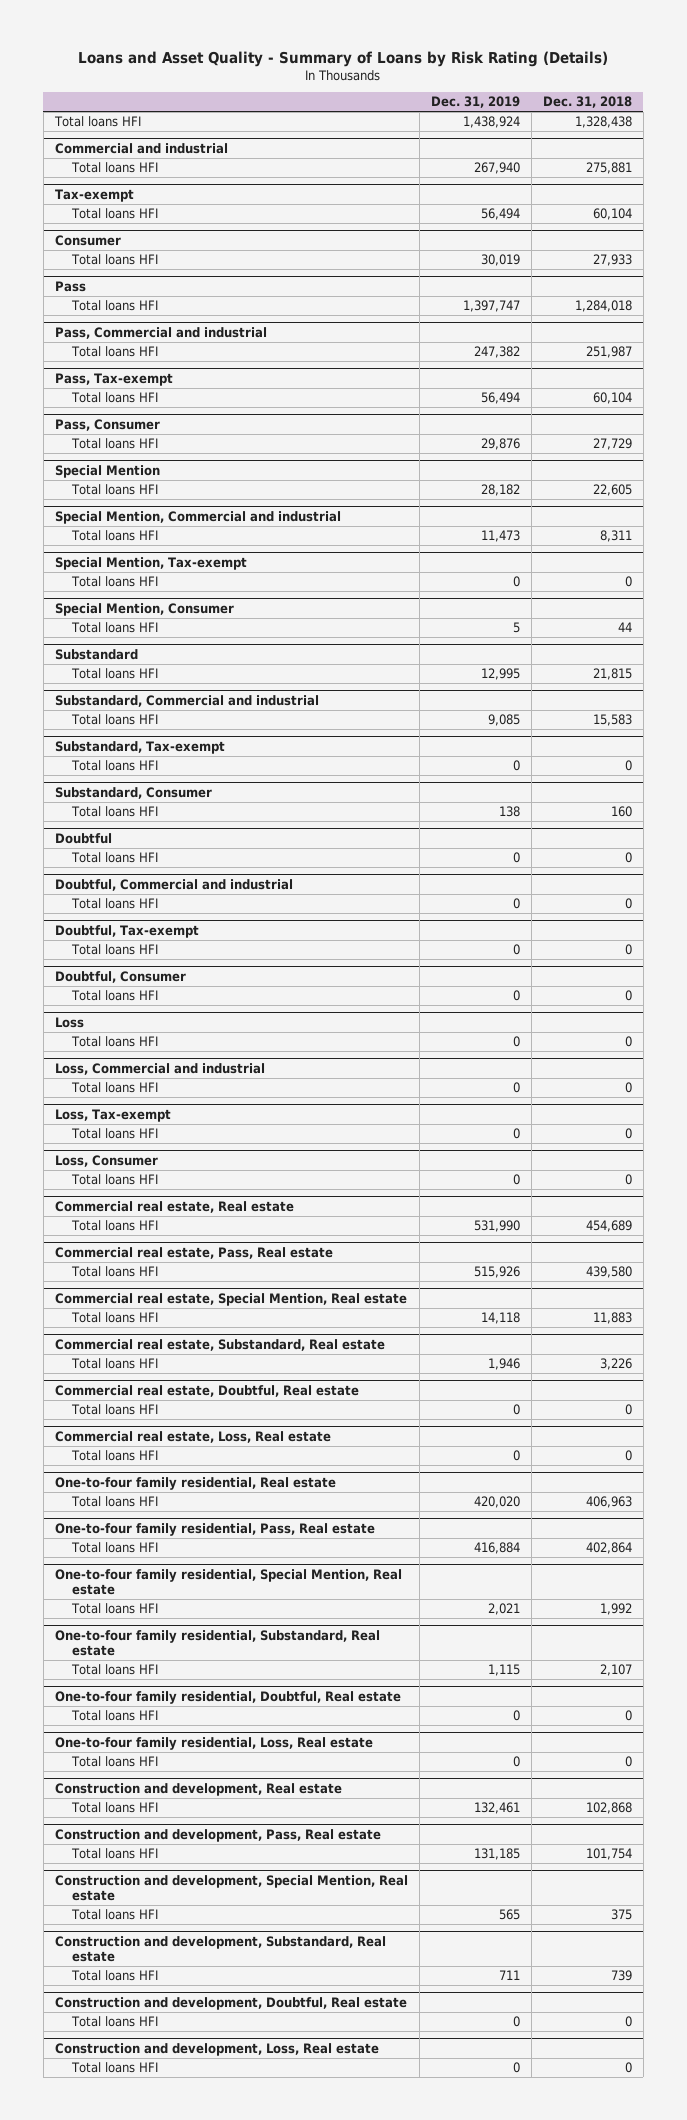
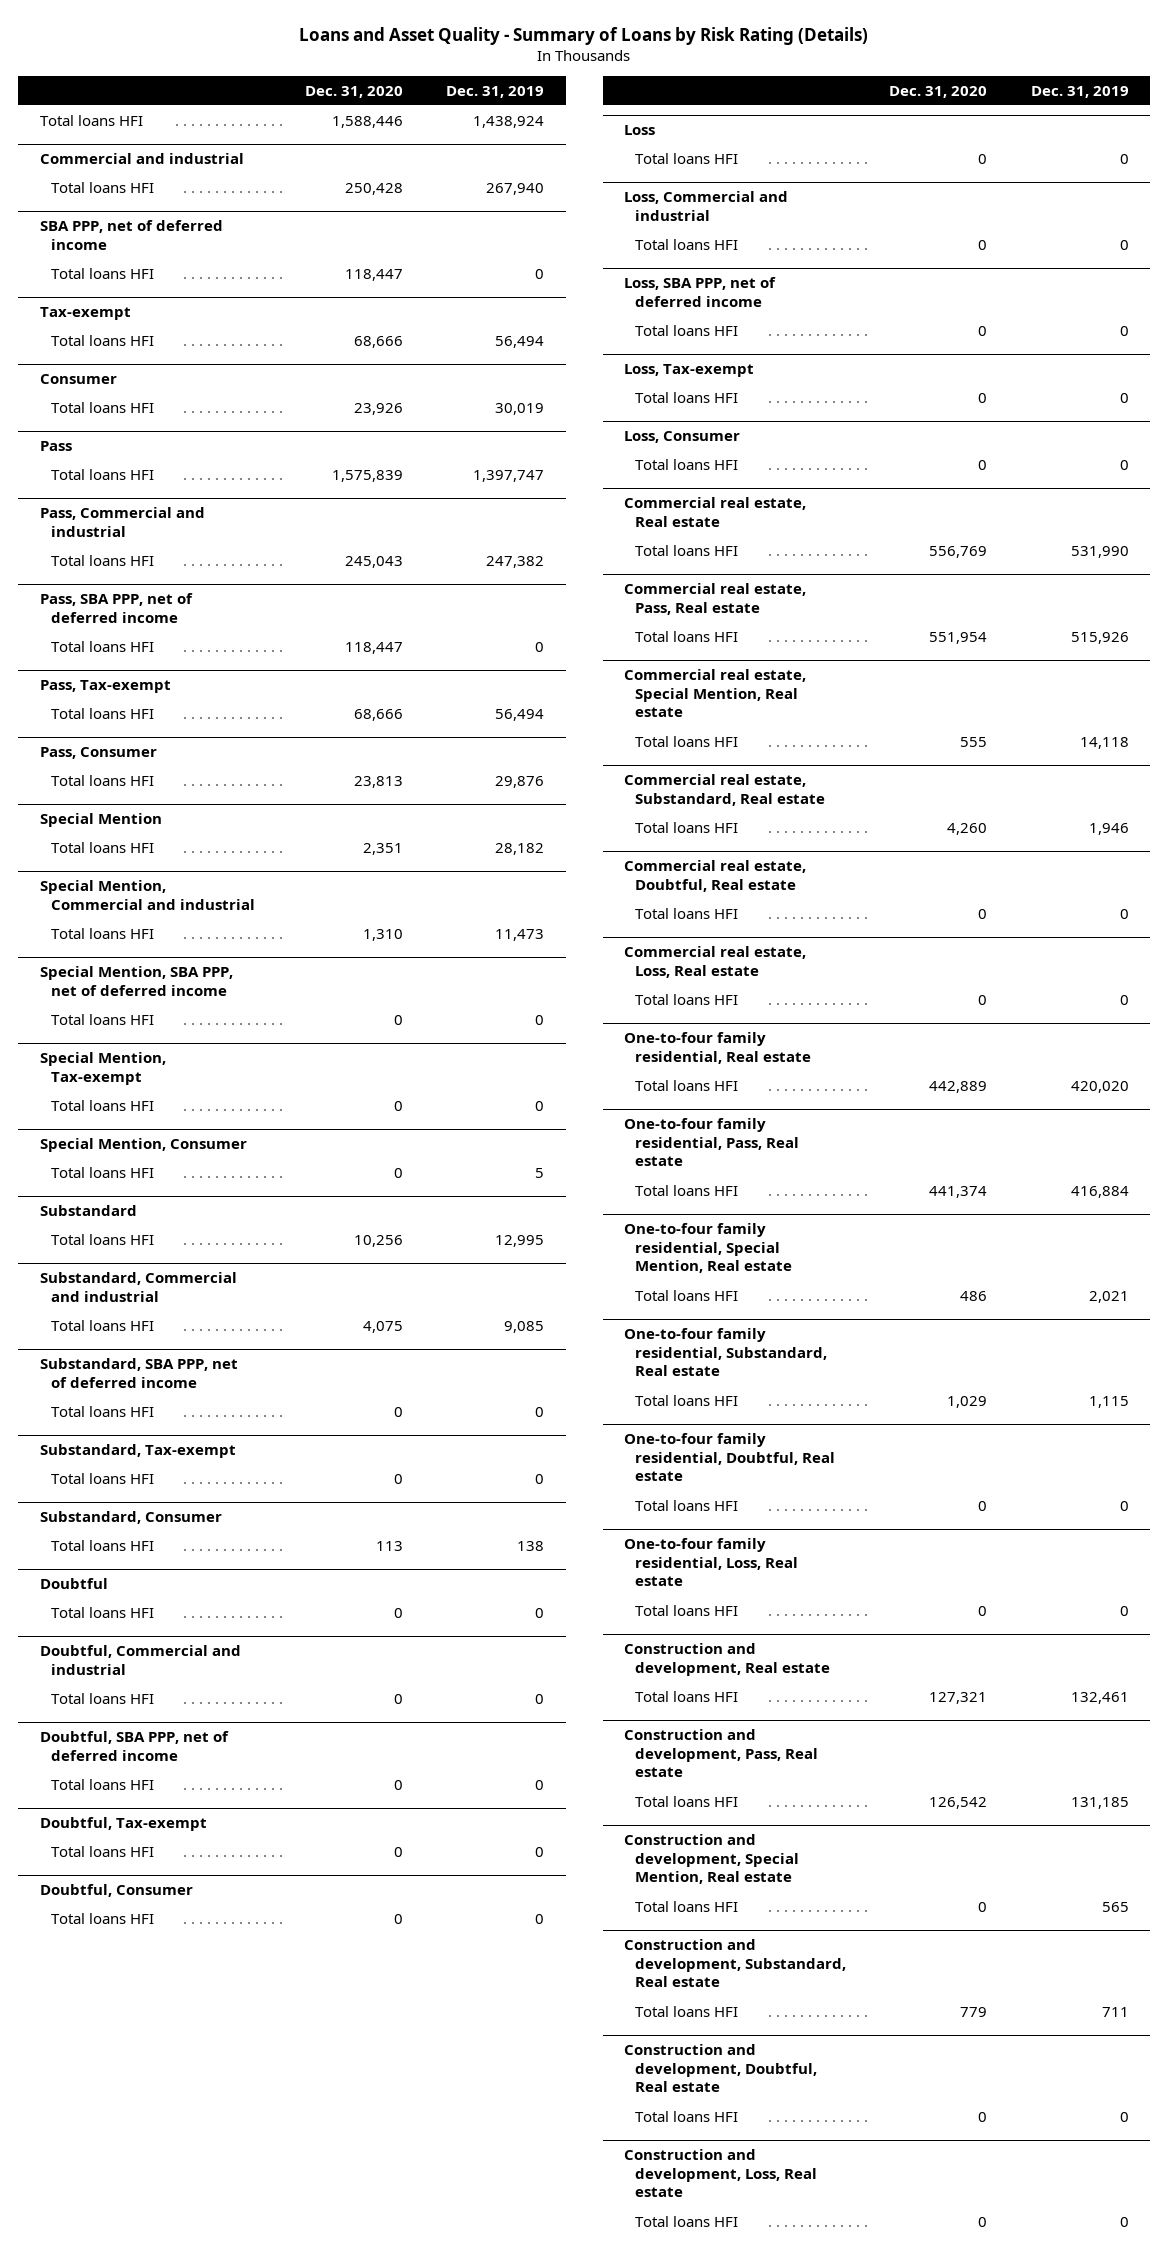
[542,96,632,109] Dec. 31, 2018 -> none
none -> [304,85,403,98] Dec. 31, 2020
none -> [39,220,223,250] SBA PPP, net of deferred income
none -> [50,267,154,279] Total loans HFI
none -> [39,593,193,623] Pass, SBA PPP, net of deferred income
none -> [50,640,154,652] Total loans HFI
none -> [39,966,233,996] Special Mention, SBA PPP, net of deferred income
none -> [50,1013,154,1025] Total loans HFI
none -> [39,1358,238,1388] Substandard, SBA PPP, net of deferred income
none -> [50,1405,154,1417] Total loans HFI
none -> [39,1731,229,1761] Doubtful, SBA PPP, net of deferred income
none -> [50,1778,154,1790] Total loans HFI
none -> [624,277,777,307] Loss, SBA PPP, net of deferred income
none -> [635,324,739,336] Total loans HFI

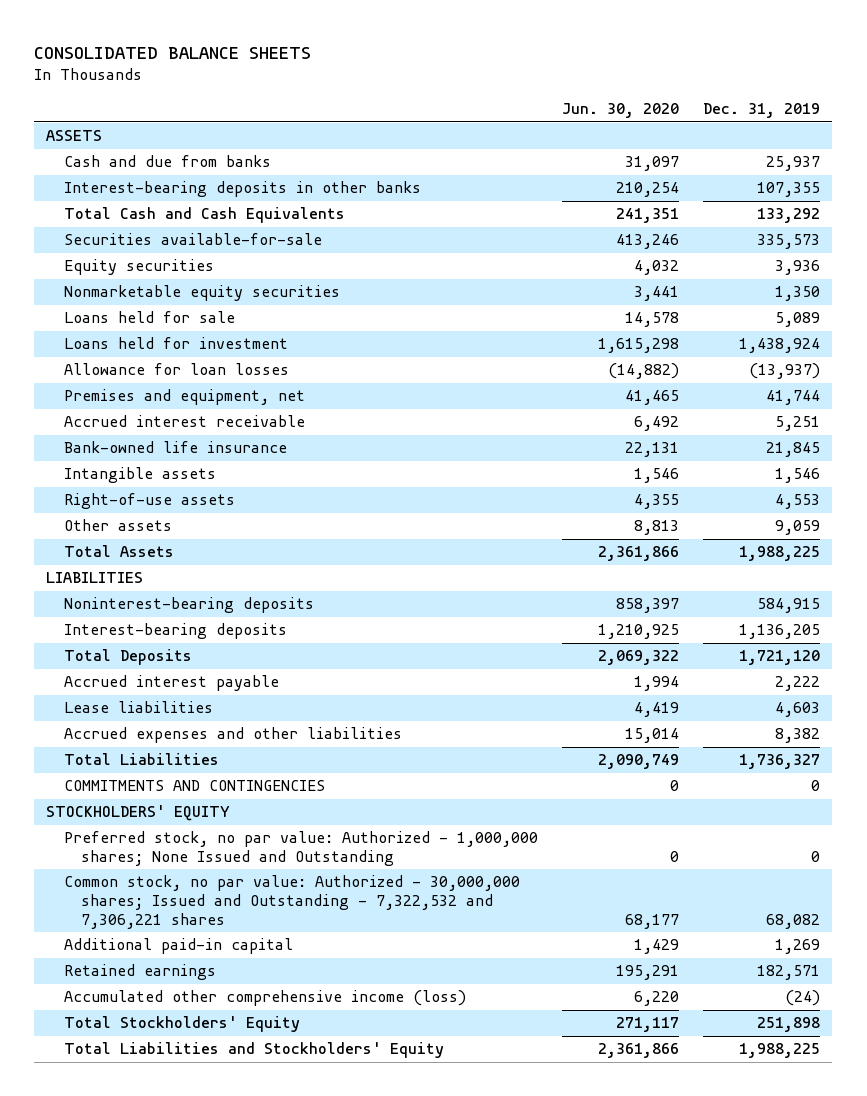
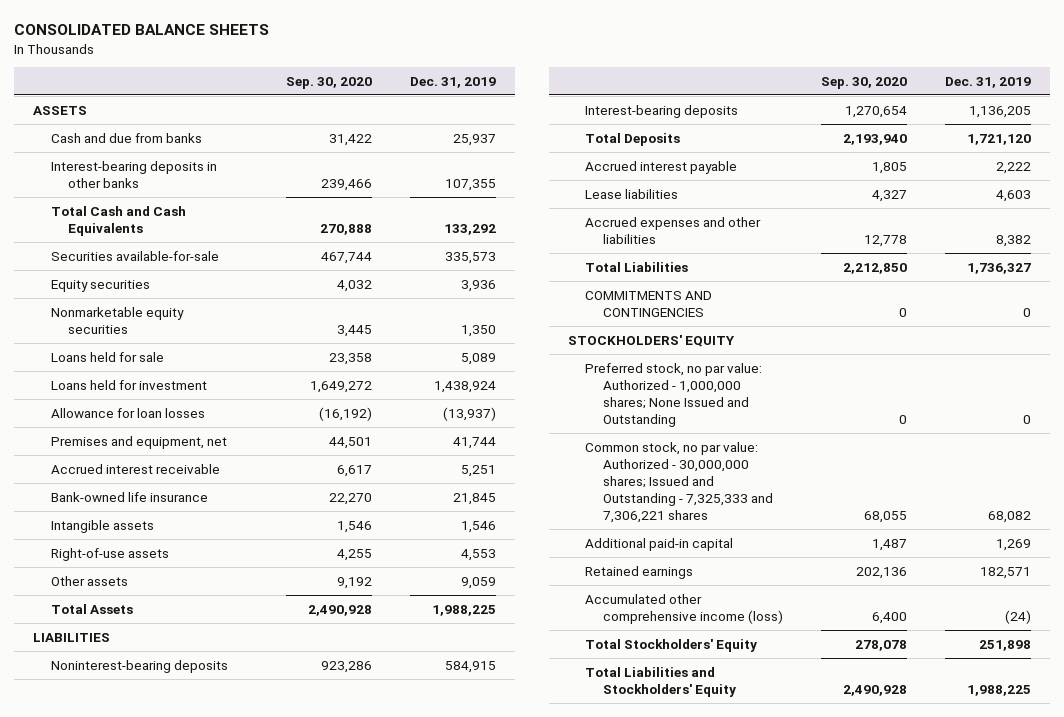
[562,103,680,119] Jun. 30, 2020 -> none
none -> [286,76,373,89] Sep. 30, 2020
[63,875,520,929] Common stock, no par value: Authorized - 30,000,000 shares; Issued and Outstanding - 7,322,532 and 7,306,221 shares -> [585,441,773,524] Common stock, no par value: Authorized - 30,000,000 shares; Issued and Outstanding - 7,325,333 and 7,306,221 shares

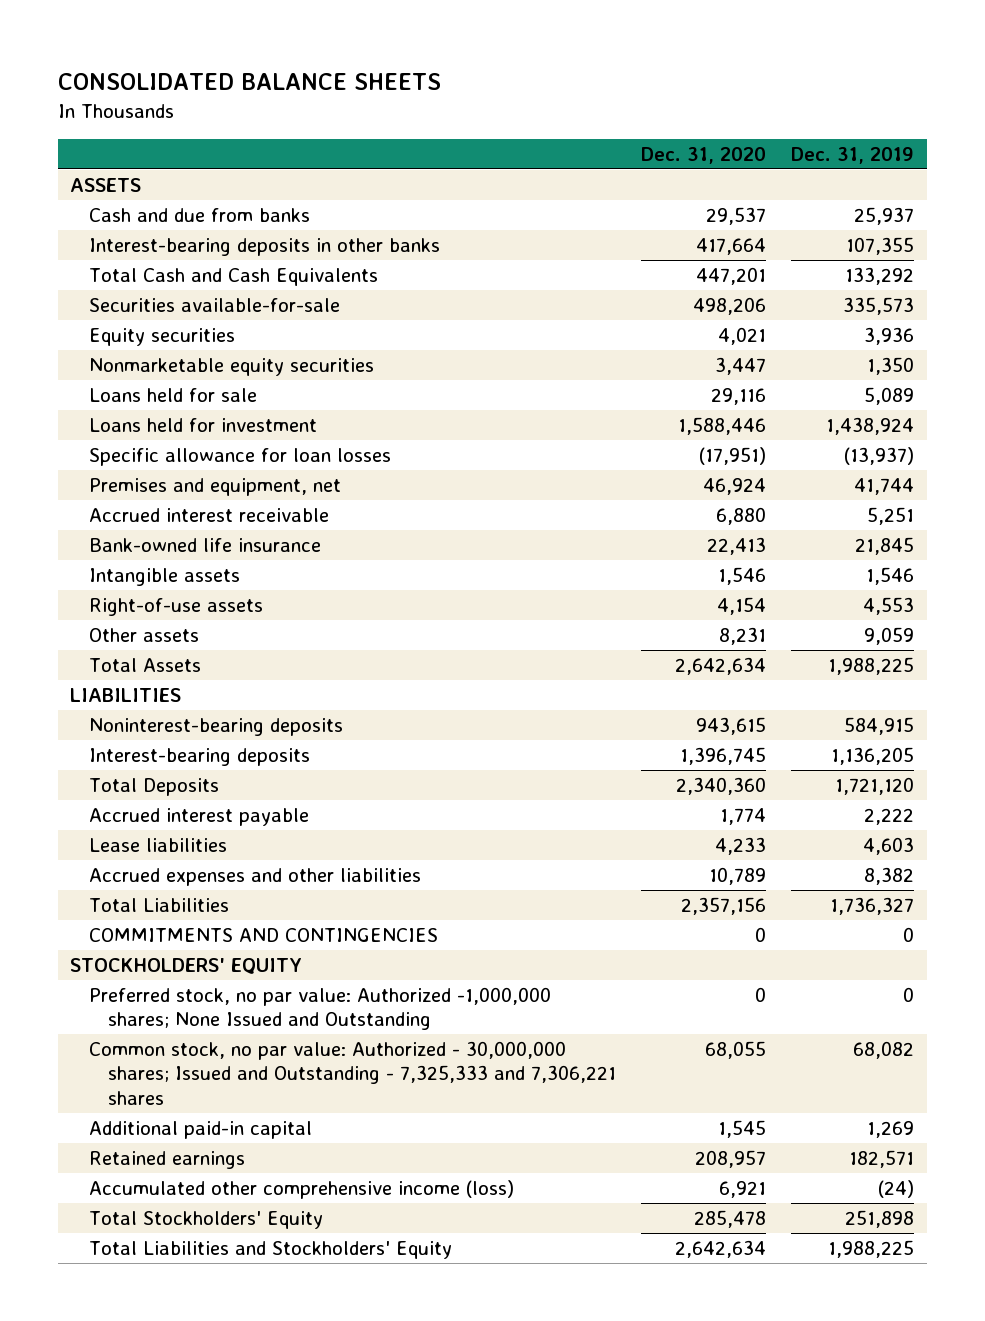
[286,76,373,89] Sep. 30, 2020 -> none
none -> [641,146,767,164] Dec. 31, 2020
[50,407,205,418] Allowance for loan losses -> [89,448,392,467] Specific allowance for loan losses
[585,362,763,427] Preferred stock, no par value: Authorized - 1,000,000 shares; None Issued and Outstanding -> [89,987,552,1031] Preferred stock, no par value: Authorized -1,000,000 shares; None Issued and Outstanding

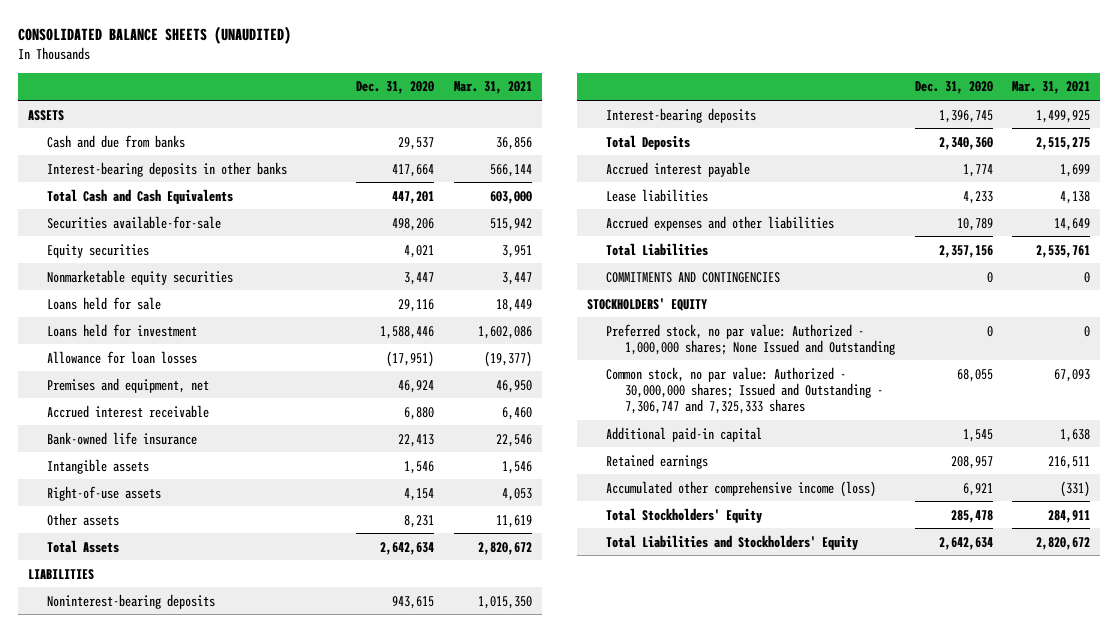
[57,73,441,91] CONSOLIDATED BALANCE SHEETS -> [17,25,291,44] CONSOLIDATED BALANCE SHEETS (UNAUDITED)
[791,146,915,164] Dec. 31, 2019 -> none
none -> [453,81,532,95] Mar. 31, 2021
[89,448,392,467] Specific allowance for loan losses -> [46,350,197,364] Allowance for loan losses
[89,987,552,1031] Preferred stock, no par value: Authorized -1,000,000 shares; None Issued and Outstanding -> [605,323,895,355] Preferred stock, no par value: Authorized - 1,000,000 shares; None Issued and Outstanding
[89,1041,617,1105] Common stock, no par value: Authorized - 30,000,000 shares; Issued and Outstanding - 7,325,333 and 7,306,221 shares -> [605,366,883,414] Common stock, no par value: Authorized - 30,000,000 shares; Issued and Outstanding - 7,306,747 and 7,325,333 shares

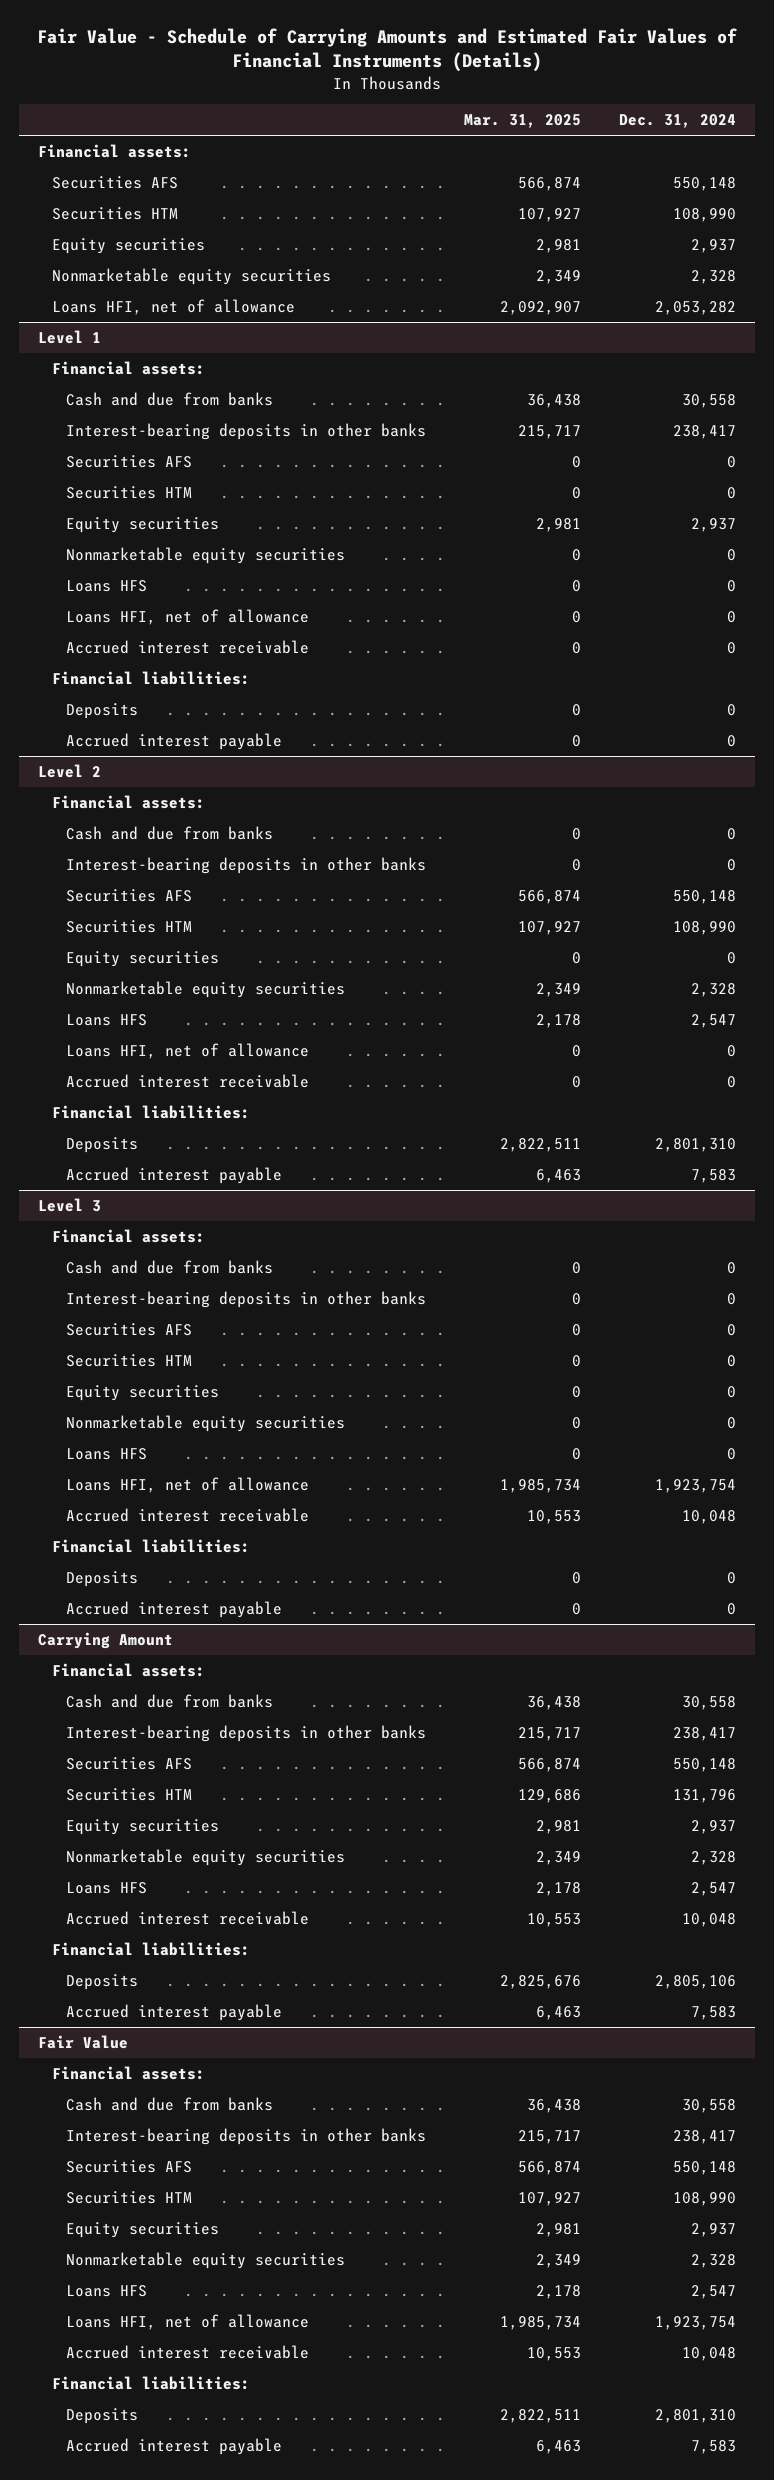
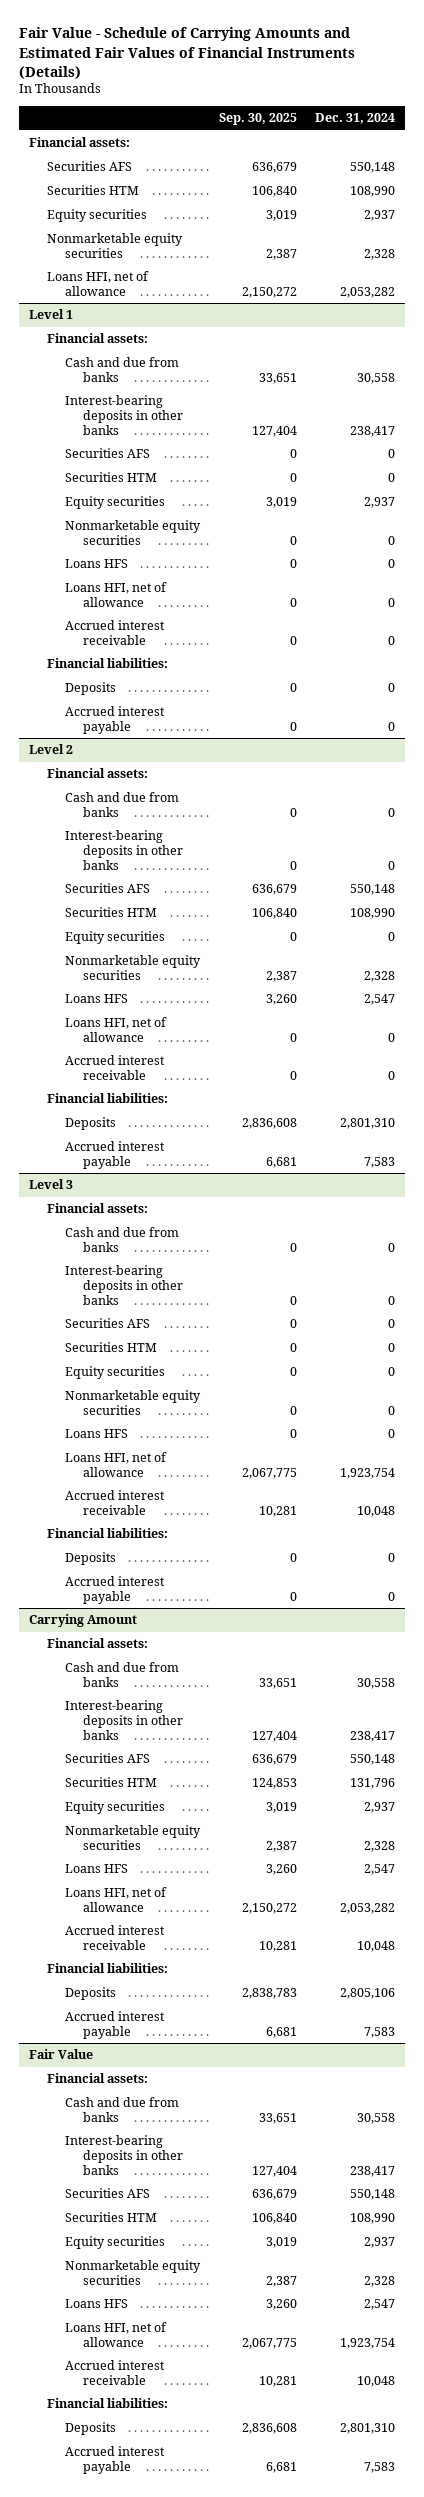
[464,114,582,129] Mar. 31, 2025 -> none
none -> [218,113,297,126] Sep. 30, 2025
none -> [64,1887,167,1912] Loans HFI, net of allowance

